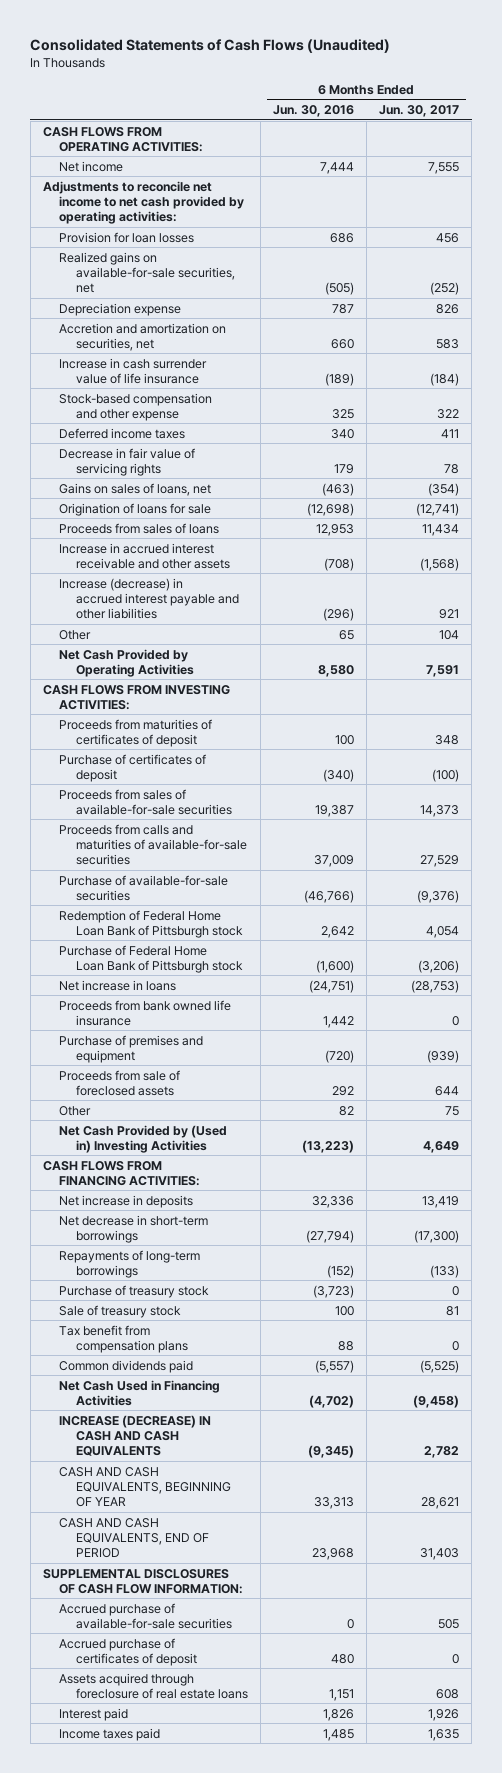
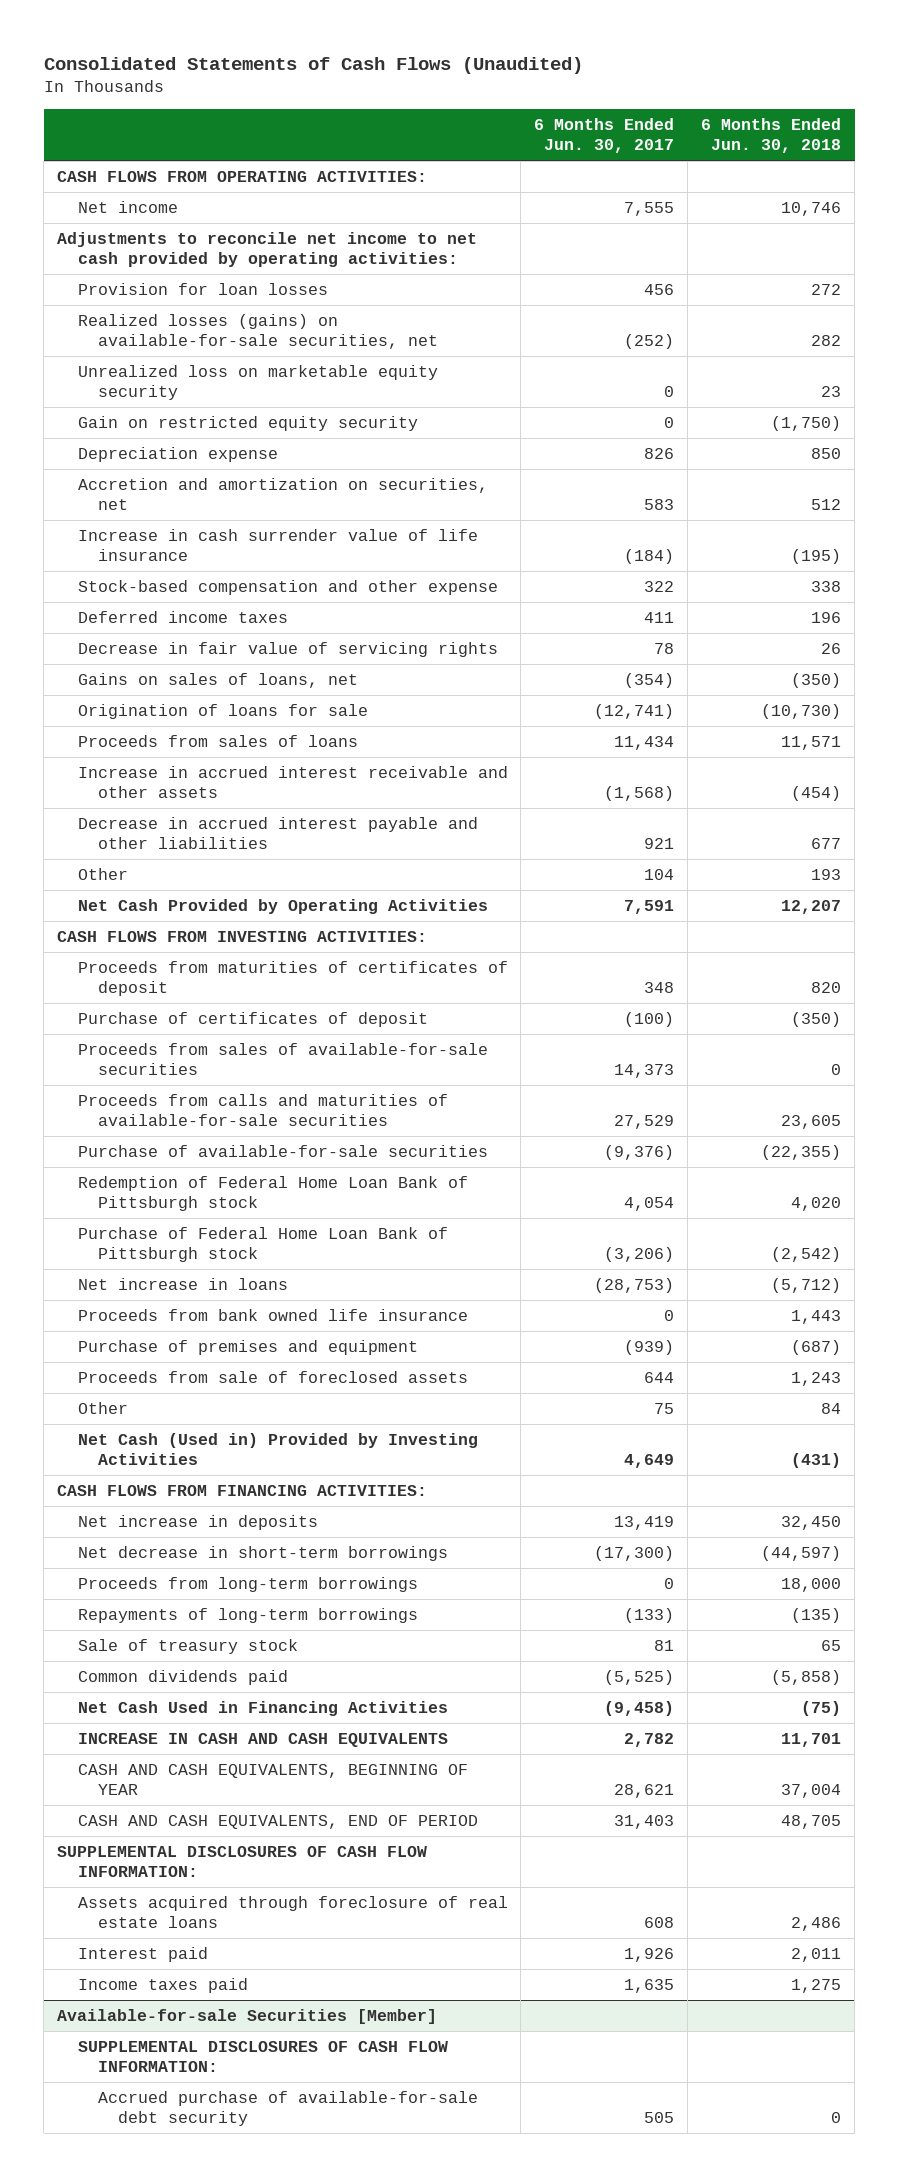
[273,105,355,118] Jun. 30, 2016 -> none
none -> [701,118,842,154] 6 Months Ended Jun. 30, 2018
[59,251,236,294] Realized gains on available-for-sale securities, net -> [77,314,438,350] Realized losses (gains) on available-for-sale securities, net
none -> [77,365,438,401] Unrealized loss on marketable equity security
none -> [77,416,418,432] Gain on restricted equity security
[59,577,240,620] Increase (decrease) in accrued interest payable and other liabilities -> [77,817,478,850] Decrease in accrued interest payable and other liabilities
[59,1124,228,1153] Net Cash Provided by (Used in) Investing Activities -> [77,1433,478,1466] Net Cash (Used in) Provided by Investing Activities
none -> [77,1577,418,1593] Proceeds from long-term borrowings
[59,1284,210,1298] Purchase of treasury stock -> none
[59,1324,189,1353] Tax benefit from compensation plans -> none
[59,1414,212,1457] INCREASE (DECREASE) IN CASH AND CASH EQUIVALENTS -> [77,1733,448,1748] INCREASE IN CASH AND CASH EQUIVALENTS
[59,1602,233,1629] Accrued purchase of available-for-sale securities -> none
[59,1637,198,1666] Accrued purchase of certificates of deposit -> none
none -> [57,2009,438,2025] Available-for-sale Securities [Member]
none -> [77,2041,448,2073] SUPPLEMENTAL DISCLOSURES OF CASH FLOW INFORMATION:
none -> [97,2091,478,2127] Accrued purchase of available-for-sale debt security

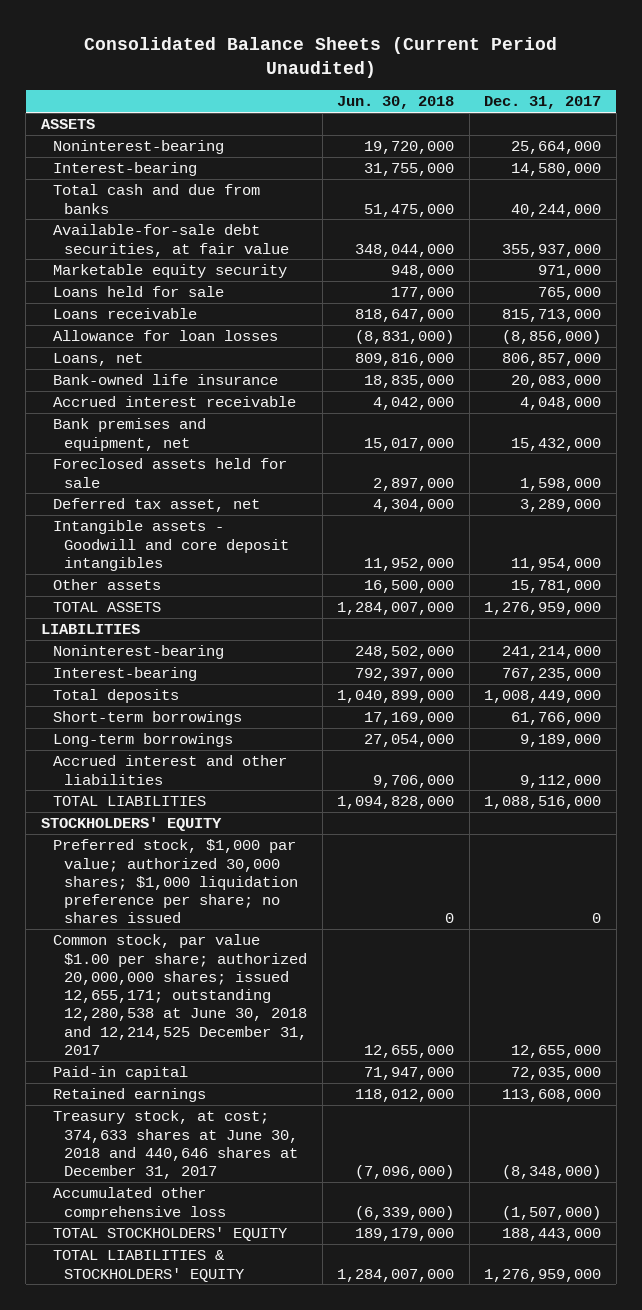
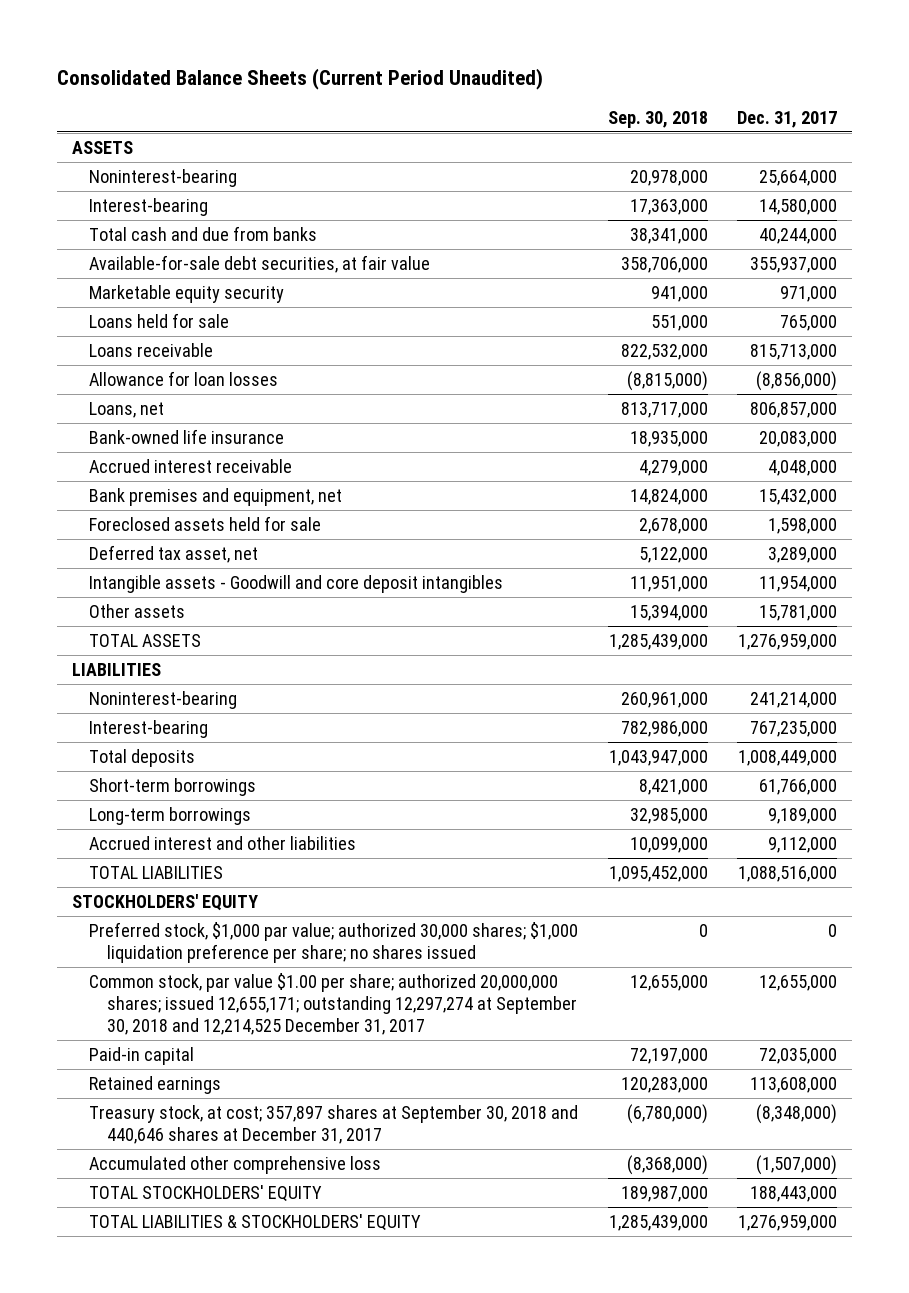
[337,96,455,110] Jun. 30, 2018 -> none
none -> [607,110,708,128] Sep. 30, 2018
[52,934,308,1056] Common stock, par value $1.00 per share; authorized 20,000,000 shares; issued 12,655,171; outstanding 12,280,538 at June 30, 2018 and 12,214,525 December 31, 2017 -> [89,972,577,1035] Common stock, par value $1.00 per share; authorized 20,000,000 shares; issued 12,655,171; outstanding 12,297,274 at September 30, 2018 and 12,214,525 December 31, 2017
[52,1110,299,1180] Treasury stock, at cost; 374,633 shares at June 30, 2018 and 440,646 shares at December 31, 2017 -> [89,1104,579,1144] Treasury stock, at cost; 357,897 shares at September 30, 2018 and 440,646 shares at December 31, 2017

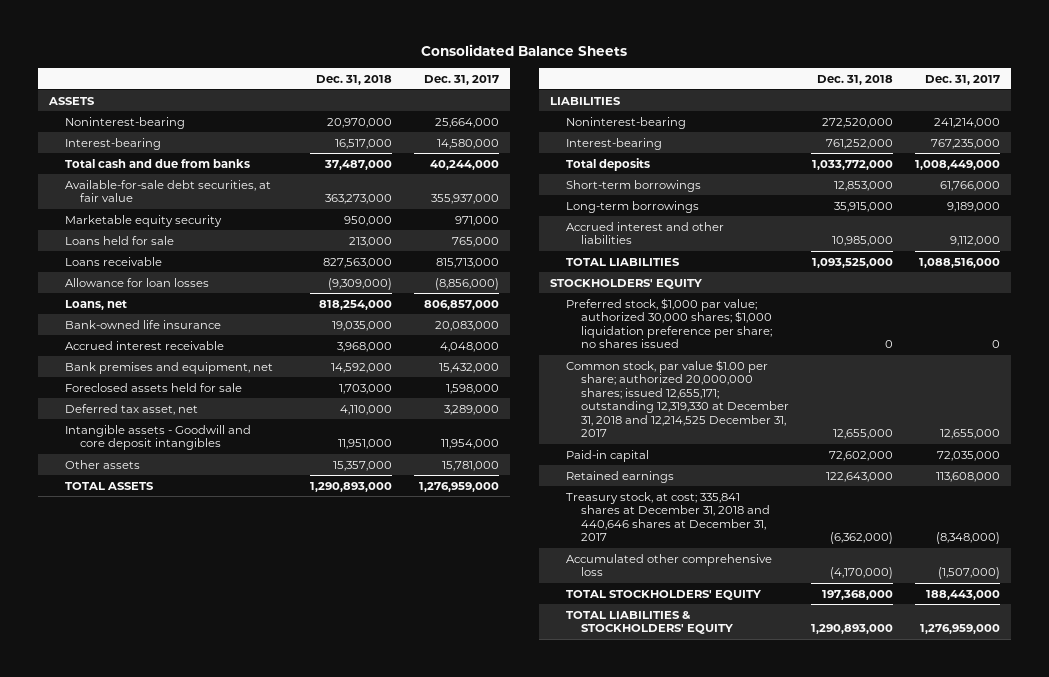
[56,67,543,90] Consolidated Balance Sheets (Current Period Unaudited) -> [421,44,628,57] Consolidated Balance Sheets
[607,110,708,128] Sep. 30, 2018 -> none
none -> [316,74,393,85] Dec. 31, 2018
[89,972,577,1035] Common stock, par value $1.00 per share; authorized 20,000,000 shares; issued 12,655,171; outstanding 12,297,274 at September 30, 2018 and 12,214,525 December 31, 2017 -> [565,359,790,438] Common stock, par value $1.00 per share; authorized 20,000,000 shares; issued 12,655,171; outstanding 12,319,330 at December 31, 2018 and 12,214,525 December 31, 2017
[89,1104,579,1144] Treasury stock, at cost; 357,897 shares at September 30, 2018 and 440,646 shares at December 31, 2017 -> [565,491,771,542] Treasury stock, at cost; 335,841 shares at December 31, 2018 and 440,646 shares at December 31, 2017

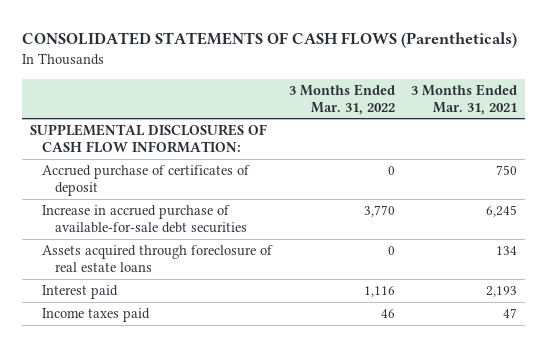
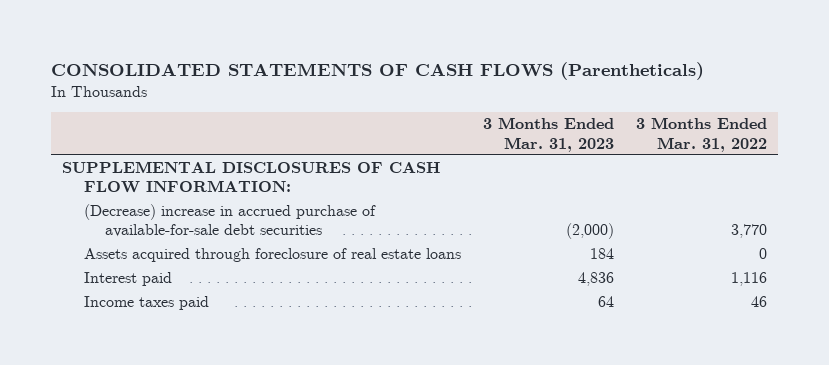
[411,83,518,115] 3 Months Ended Mar. 31, 2021 -> none
none -> [482,117,614,152] 3 Months Ended Mar. 31, 2023
[42,165,251,197] Accrued purchase of certificates of deposit -> none
[42,205,247,234] Increase in accrued purchase of available-for-sale debt securities -> [83,204,376,238] (Decrease) increase in accrued purchase of available-for-sale debt securities

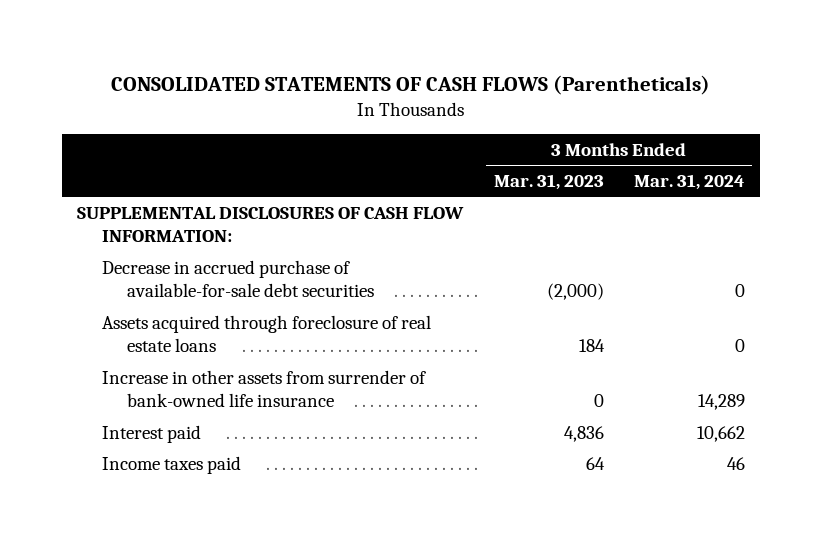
[635,117,767,152] 3 Months Ended Mar. 31, 2022 -> none
none -> [633,174,745,191] Mar. 31, 2024
[83,204,376,238] (Decrease) increase in accrued purchase of available-for-sale debt securities -> [102,259,375,298] Decrease in accrued purchase of available-for-sale debt securities
none -> [102,369,427,408] Increase in other assets from surrender of bank-owned life insurance

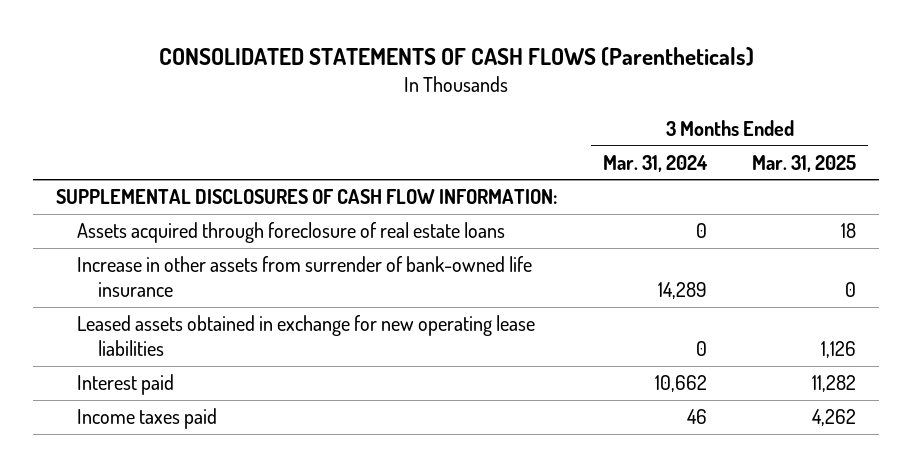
[493,174,604,191] Mar. 31, 2023 -> none
none -> [752,154,857,172] Mar. 31, 2025
[102,259,375,298] Decrease in accrued purchase of available-for-sale debt securities -> none
none -> [77,315,536,357] Leased assets obtained in exchange for new operating lease liabilities

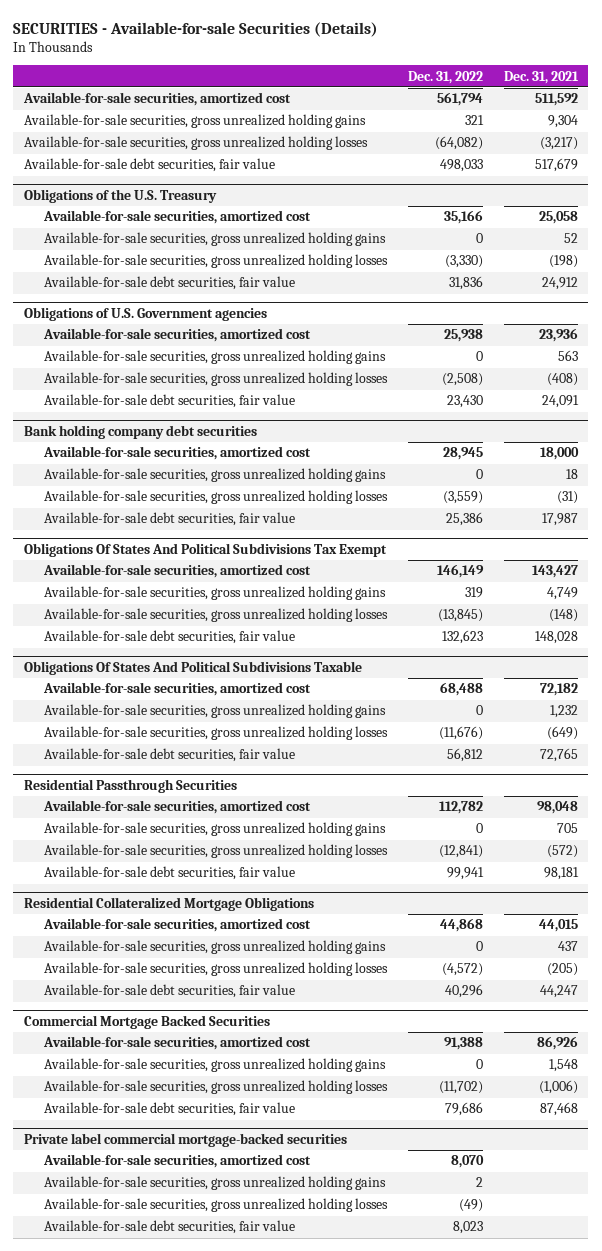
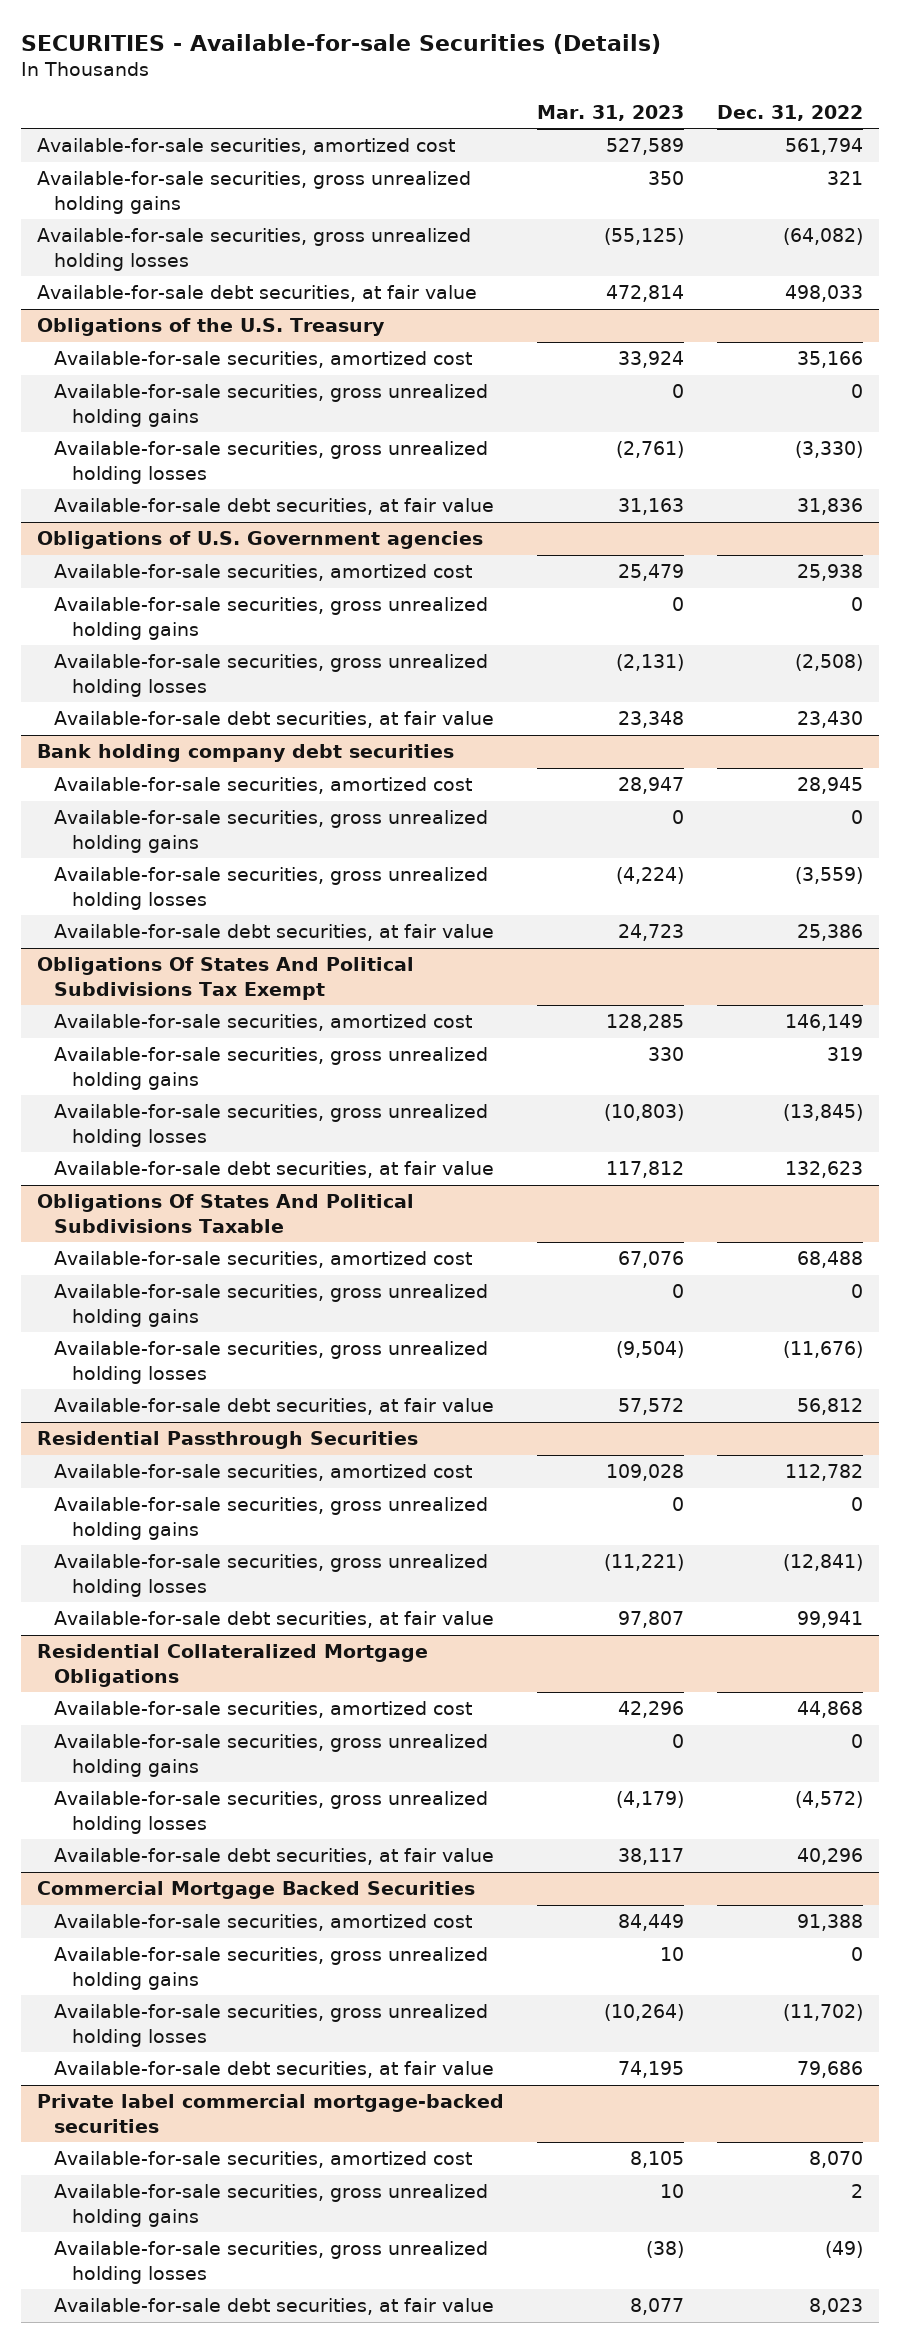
[503,70,579,84] Dec. 31, 2021 -> none
none -> [536,104,684,121] Mar. 31, 2023
[23,158,275,173] Available-for-sale debt securities, fair value -> [37,285,478,303] Available-for-sale debt securities, at fair value
[43,276,295,291] Available-for-sale debt securities, fair value -> [54,498,495,516] Available-for-sale debt securities, at fair value
[43,394,295,409] Available-for-sale debt securities, fair value -> [54,711,495,729] Available-for-sale debt securities, at fair value
[43,512,295,527] Available-for-sale debt securities, fair value -> [54,924,495,942] Available-for-sale debt securities, at fair value
[43,630,295,645] Available-for-sale debt securities, fair value -> [54,1161,495,1179] Available-for-sale debt securities, at fair value
[43,748,295,763] Available-for-sale debt securities, fair value -> [54,1398,495,1416] Available-for-sale debt securities, at fair value
[43,866,295,881] Available-for-sale debt securities, fair value -> [54,1611,495,1629] Available-for-sale debt securities, at fair value
[43,984,295,999] Available-for-sale debt securities, fair value -> [54,1848,495,1866] Available-for-sale debt securities, at fair value
[43,1102,295,1117] Available-for-sale debt securities, fair value -> [54,2061,495,2079] Available-for-sale debt securities, at fair value
[43,1220,295,1235] Available-for-sale debt securities, fair value -> [54,2298,495,2316] Available-for-sale debt securities, at fair value

